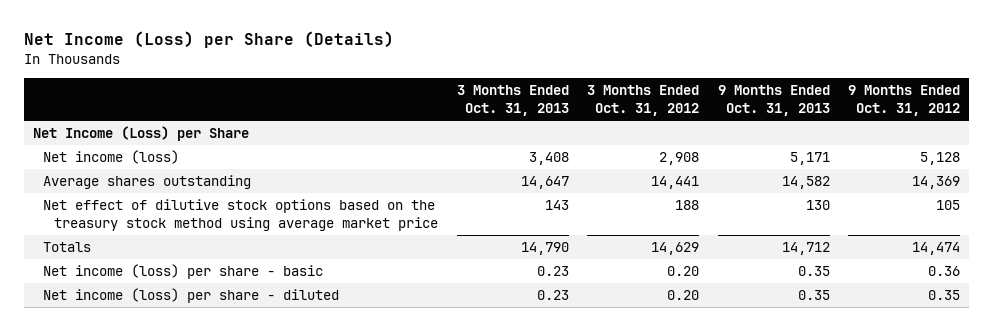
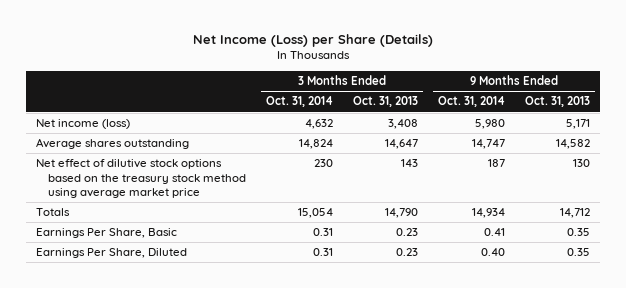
[587,85,700,116] 3 Months Ended Oct. 31, 2012 -> none
[848,85,961,116] 9 Months Ended Oct. 31, 2012 -> none
none -> [265,96,333,108] Oct. 31, 2014
none -> [437,96,505,108] Oct. 31, 2014
[32,126,249,142] Net Income (Loss) per Share -> none
[43,264,324,280] Net income (loss) per share - basic -> [35,228,177,239] Earnings Per Share, Basic
[43,288,340,304] Net income (loss) per share - diluted -> [35,248,187,259] Earnings Per Share, Diluted

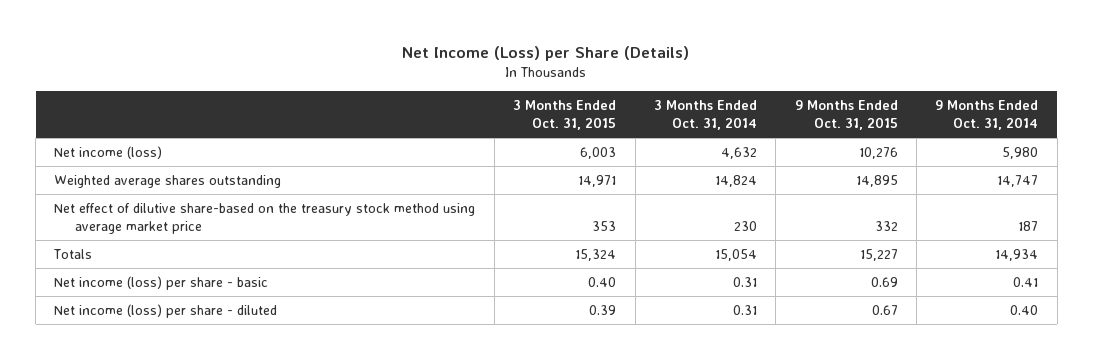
[352,96,418,108] Oct. 31, 2013 -> none
[524,96,590,108] Oct. 31, 2013 -> none
none -> [513,99,617,131] 3 Months Ended Oct. 31, 2015
none -> [794,99,898,131] 9 Months Ended Oct. 31, 2015
[35,138,189,150] Average shares outstanding -> [54,174,282,188] Weighted average shares outstanding
[35,159,246,198] Net effect of dilutive stock options based on the treasury stock method using average market price -> [54,202,476,235] Net effect of dilutive share-based on the treasury stock method using average market price
[35,228,177,239] Earnings Per Share, Basic -> [54,275,269,290] Net income (loss) per share - basic
[35,248,187,259] Earnings Per Share, Diluted -> [54,303,278,318] Net income (loss) per share - diluted

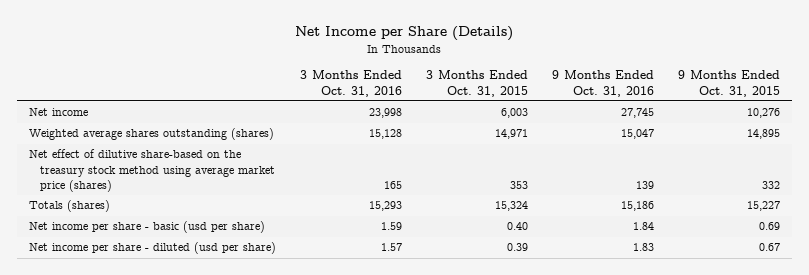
[402,45,690,61] Net Income (Loss) per Share (Details) -> [295,26,514,42] Net Income per Share (Details)
[653,99,757,131] 3 Months Ended Oct. 31, 2014 -> none
[935,99,1039,131] 9 Months Ended Oct. 31, 2014 -> none
none -> [300,70,403,97] 3 Months Ended Oct. 31, 2016
none -> [551,70,654,97] 9 Months Ended Oct. 31, 2016
[54,145,163,159] Net income (loss) -> [29,108,89,117] Net income
[54,174,282,188] Weighted average shares outstanding -> [29,128,275,141] Weighted average shares outstanding (shares)
[54,202,476,235] Net effect of dilutive share-based on the treasury stock method using average market price -> [29,149,276,193] Net effect of dilutive share-based on the treasury stock method using average market price (shares)
[53,248,93,259] Totals -> [29,200,111,213] Totals (shares)
[54,275,269,290] Net income (loss) per share - basic -> [29,221,266,234] Net income per share - basic (usd per share)
[54,303,278,318] Net income (loss) per share - diluted -> [29,242,277,255] Net income per share - diluted (usd per share)

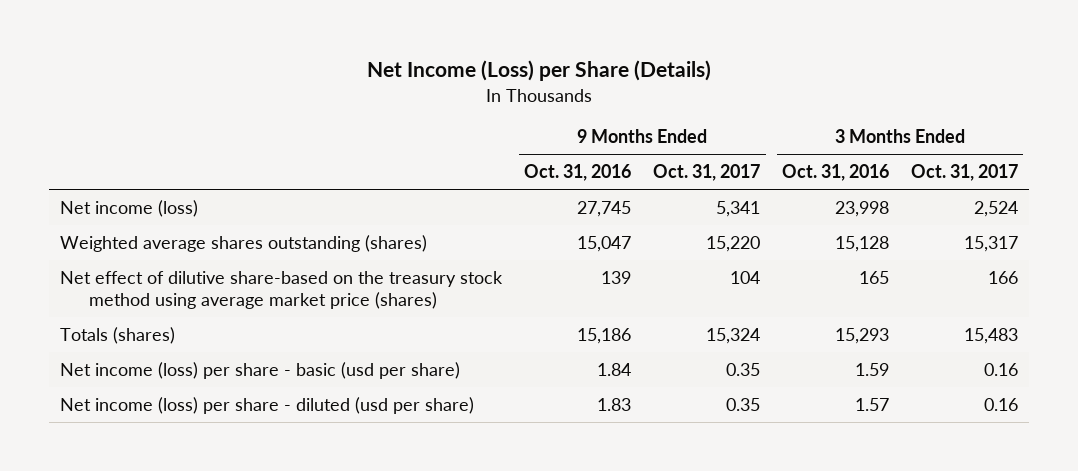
[295,26,514,42] Net Income per Share (Details) -> [367,60,712,82] Net Income (Loss) per Share (Details)
[425,70,528,97] 3 Months Ended Oct. 31, 2015 -> none
[677,70,780,97] 9 Months Ended Oct. 31, 2015 -> none
none -> [653,164,761,182] Oct. 31, 2017
none -> [910,164,1018,182] Oct. 31, 2017
[29,108,89,117] Net income -> [60,199,199,217] Net income (loss)
[29,221,266,234] Net income per share - basic (usd per share) -> [60,361,461,379] Net income (loss) per share - basic (usd per share)
[29,242,277,255] Net income per share - diluted (usd per share) -> [60,396,475,414] Net income (loss) per share - diluted (usd per share)

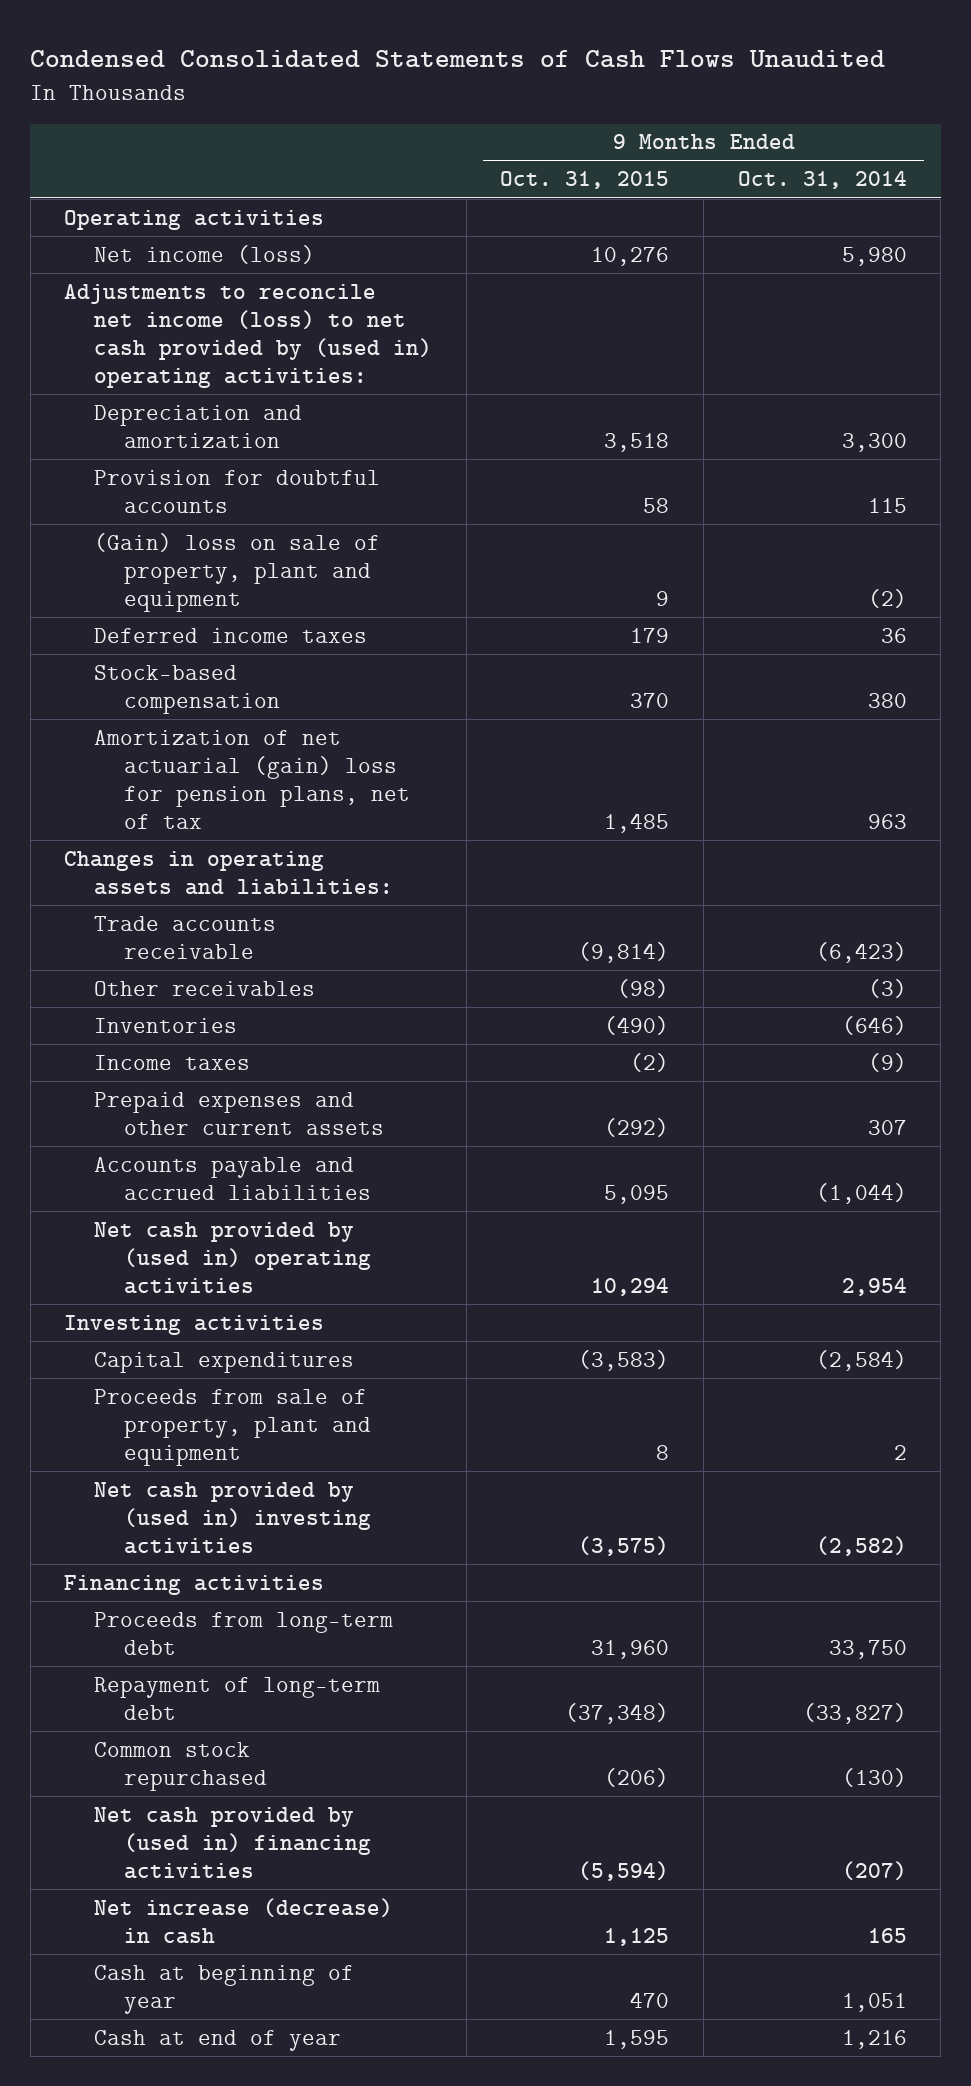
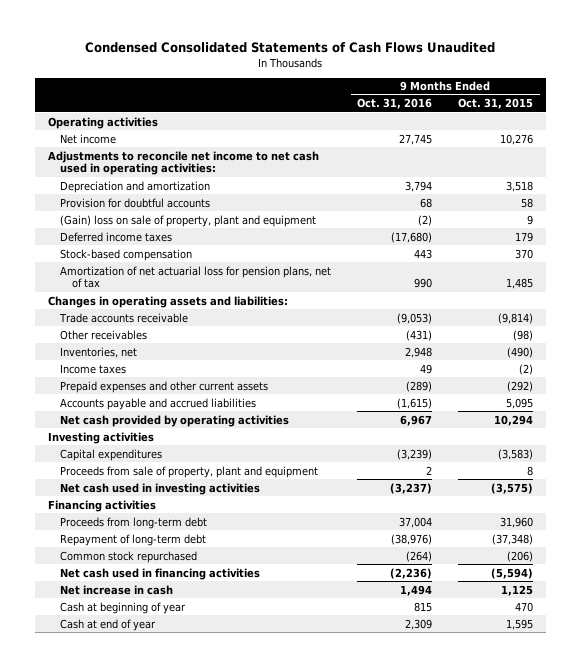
[737,171,907,190] Oct. 31, 2014 -> none
none -> [357,98,433,110] Oct. 31, 2016
[94,244,316,264] Net income (loss) -> [59,133,116,144] Net income
[64,283,433,388] Adjustments to reconcile net income (loss) to net cash provided by (used in) operating activities: -> [47,150,319,176] Adjustments to reconcile net income to net cash used in operating activities:
[94,729,411,829] Amortization of net actuarial (gain) loss for pension plans, net of tax -> [59,265,331,289] Amortization of net actuarial loss for pension plans, net of tax
[94,1017,238,1033] Inventories -> [59,346,137,358] Inventories, net
[94,1221,372,1294] Net cash provided by (used in) operating activities -> [59,414,289,427] Net cash provided by operating activities
[94,1481,372,1554] Net cash provided by (used in) investing activities -> [59,482,260,495] Net cash used in investing activities
[94,1806,372,1879] Net cash provided by (used in) financing activities -> [59,567,260,580] Net cash used in financing activities
[94,1897,394,1944] Net increase (decrease) in cash -> [59,584,173,595] Net increase in cash

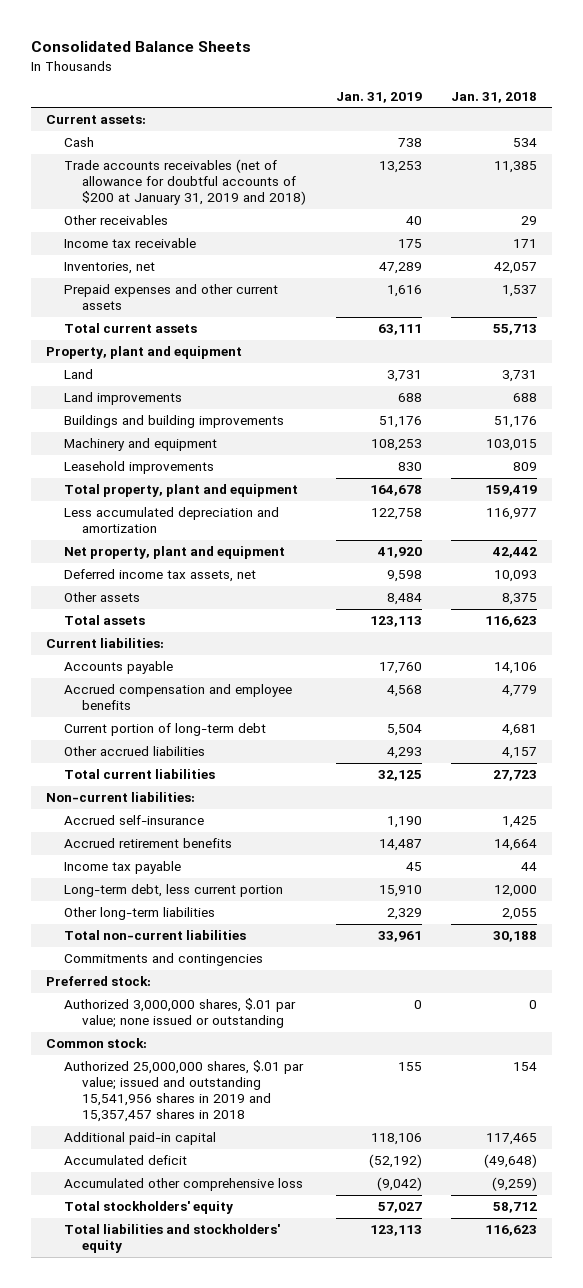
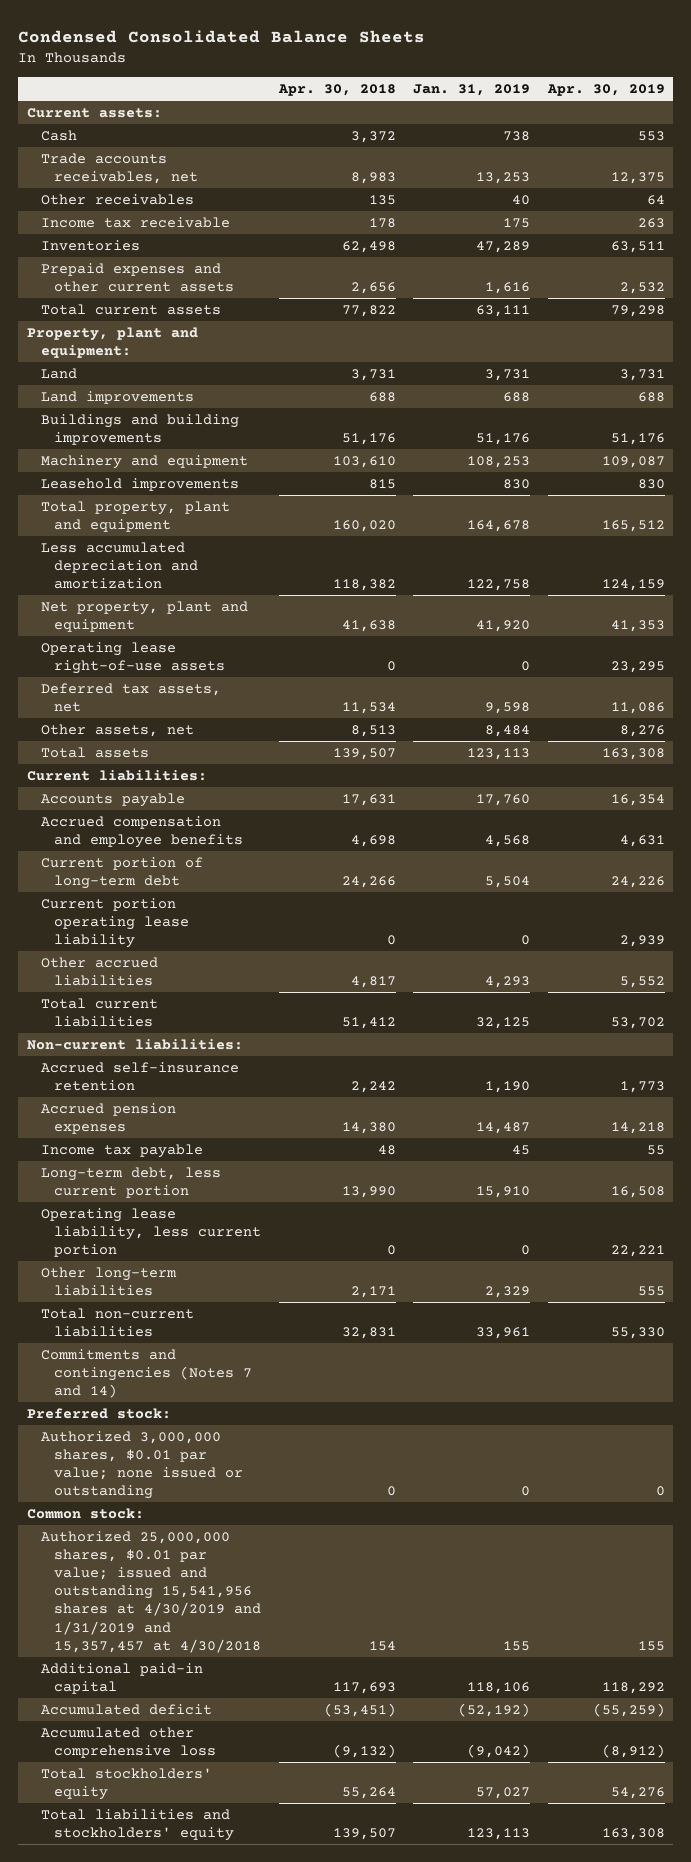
[31,41,252,53] Consolidated Balance Sheets -> [18,29,426,43] Condensed Consolidated Balance Sheets
[451,91,538,103] Jan. 31, 2018 -> none
none -> [277,84,396,97] Apr. 30, 2018
none -> [546,84,665,97] Apr. 30, 2019
[64,159,307,206] Trade accounts receivables (net of allowance for doubtful accounts of $200 at January 31, 2019 and 2018) -> [40,152,199,184] Trade accounts receivables, net
[64,262,156,275] Inventories, net -> [40,239,140,251] Inventories
[45,346,242,360] Property, plant and equipment -> [26,326,198,358] Property, plant and equipment:
none -> [40,641,226,674] Operating lease right-of-use assets
[64,569,257,583] Deferred income tax assets, net -> [40,682,221,712] Deferred tax assets, net
[64,592,141,603] Other assets -> [40,723,194,737] Other assets, net
none -> [40,897,190,949] Current portion operating lease liability
[64,815,205,826] Accrued self-insurance -> [40,1061,239,1091] Accrued self-insurance retention
[64,838,233,849] Accrued retirement benefits -> [40,1102,176,1134] Accrued pension expenses
none -> [40,1207,262,1258] Operating lease liability, less current portion
[64,953,264,967] Commitments and contingencies -> [40,1348,253,1399] Commitments and contingencies (Notes 7 and 14)
[64,998,297,1029] Authorized 3,000,000 shares, $.01 par value; none issued or outstanding -> [40,1430,244,1500] Authorized 3,000,000 shares, $0.01 par value; none issued or outstanding
[64,1060,305,1123] Authorized 25,000,000 shares, $.01 par value; issued and outstanding 15,541,956 shares in 2019 and 15,357,457 shares in 2018 -> [40,1530,262,1653] Authorized 25,000,000 shares, $0.01 par value; issued and outstanding 15,541,956 shares at 4/30/2019 and 1/31/2019 and 15,357,457 at 4/30/2018

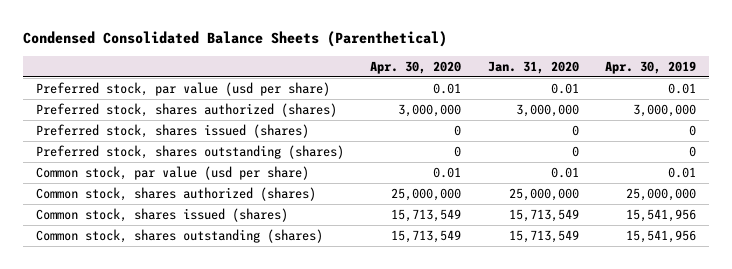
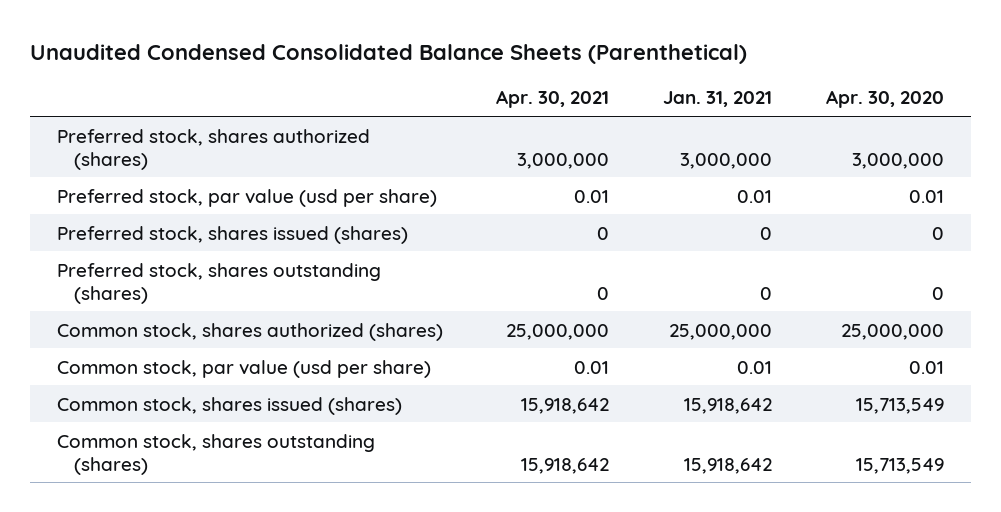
[23,31,448,48] Condensed Consolidated Balance Sheets (Parenthetical) -> [29,43,747,64] Unaudited Condensed Consolidated Balance Sheets (Parenthetical)
[487,60,579,74] Jan. 31, 2020 -> none
[604,60,696,74] Apr. 30, 2019 -> none
none -> [496,90,610,109] Apr. 30, 2021
none -> [663,91,773,108] Jan. 31, 2021
[36,81,331,96] Preferred stock, par value (usd per share) -> [56,188,437,207] Preferred stock, par value (usd per share)
[36,165,310,180] Common stock, par value (usd per share) -> [56,359,431,378] Common stock, par value (usd per share)

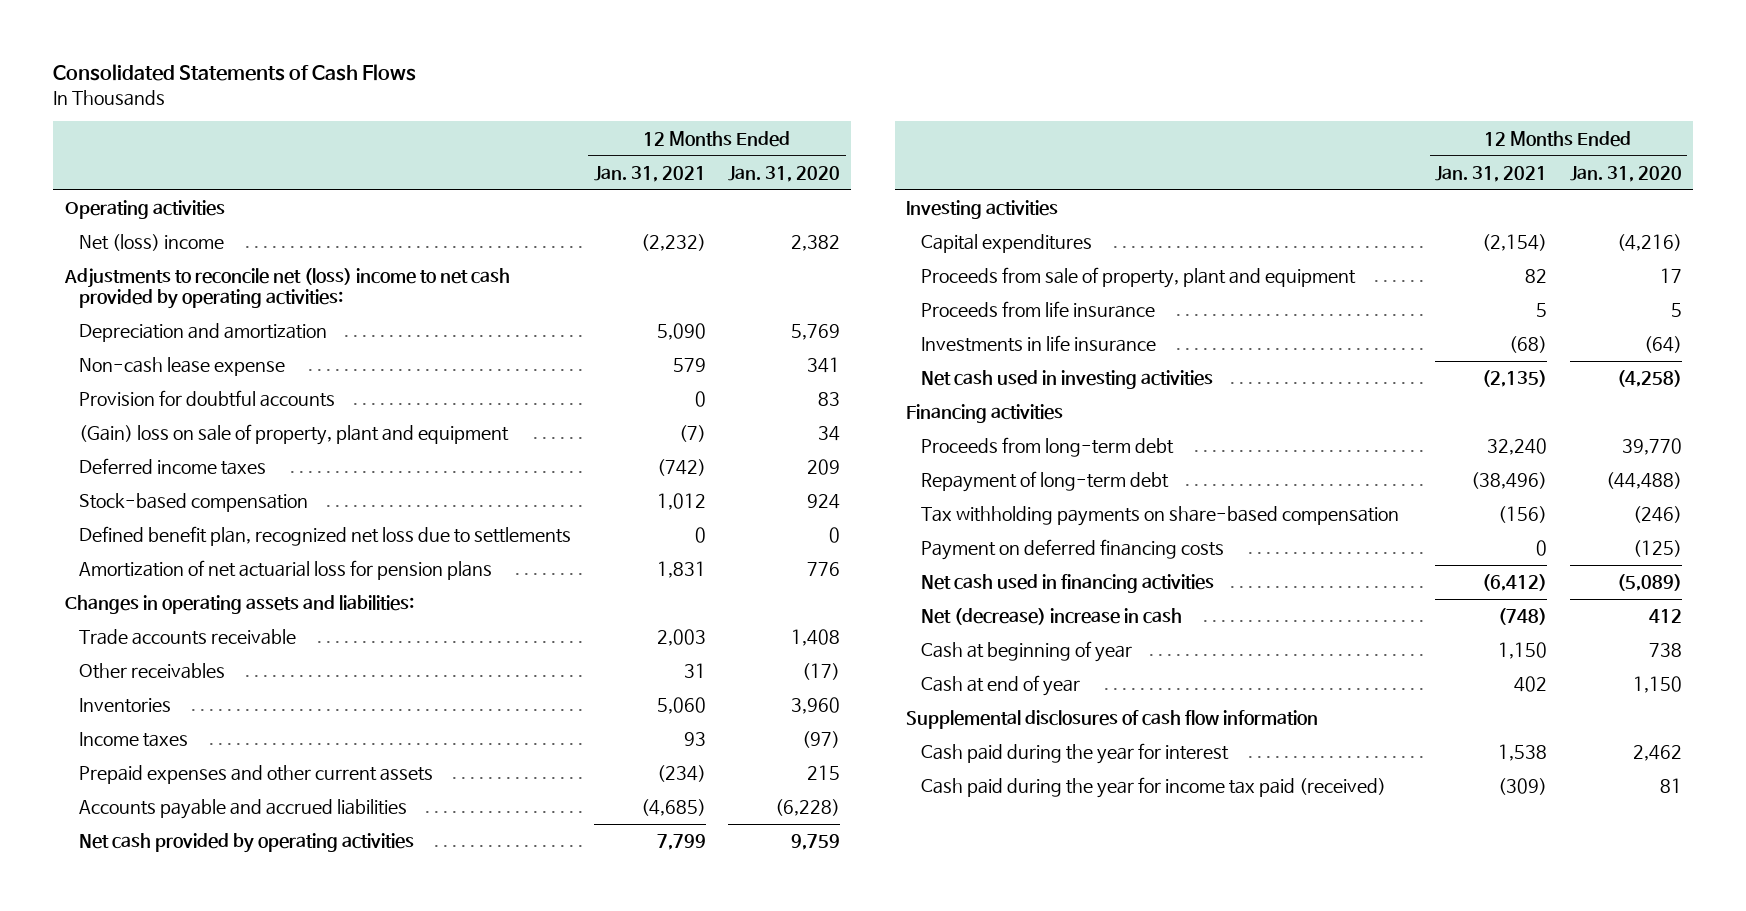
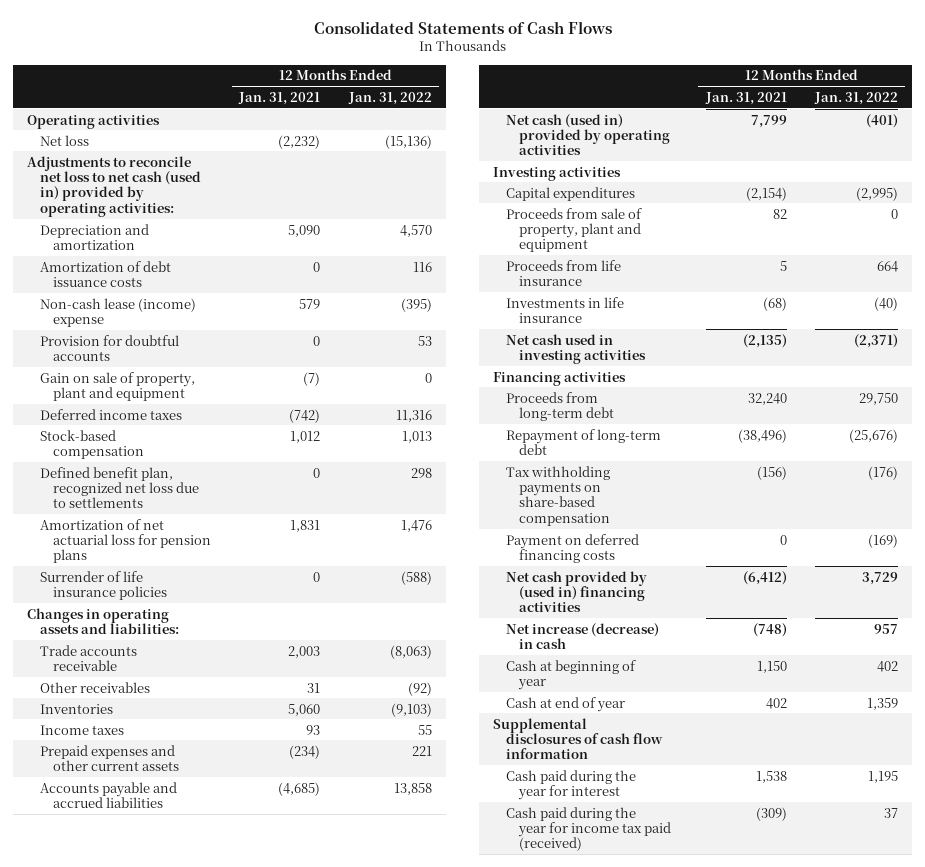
[728,165,841,182] Jan. 31, 2020 -> none
none -> [347,91,432,105] Jan. 31, 2022
[79,234,225,252] Net (loss) income -> [40,134,90,146] Net loss
[63,268,510,310] Adjustments to reconcile net (loss) income to net cash provided by operating activities: -> [27,155,202,217] Adjustments to reconcile net loss to net cash (used in) provided by operating activities:
none -> [40,260,172,288] Amortization of debt issuance costs
[79,357,286,377] Non-cash lease expense -> [40,297,197,328] Non-cash lease (income) expense
[79,424,510,446] (Gain) loss on sale of property, plant and equipment -> [40,371,196,402] Gain on sale of property, plant and equipment
none -> [40,570,167,601] Surrender of life insurance policies
[79,833,415,854] Net cash provided by operating activities -> [506,113,670,156] Net cash (used in) provided by operating activities
[920,574,1214,594] Net cash used in financing activities -> [506,570,648,613] Net cash provided by (used in) financing activities
[920,608,1182,626] Net (decrease) increase in cash -> [506,622,660,650] Net increase (decrease) in cash

